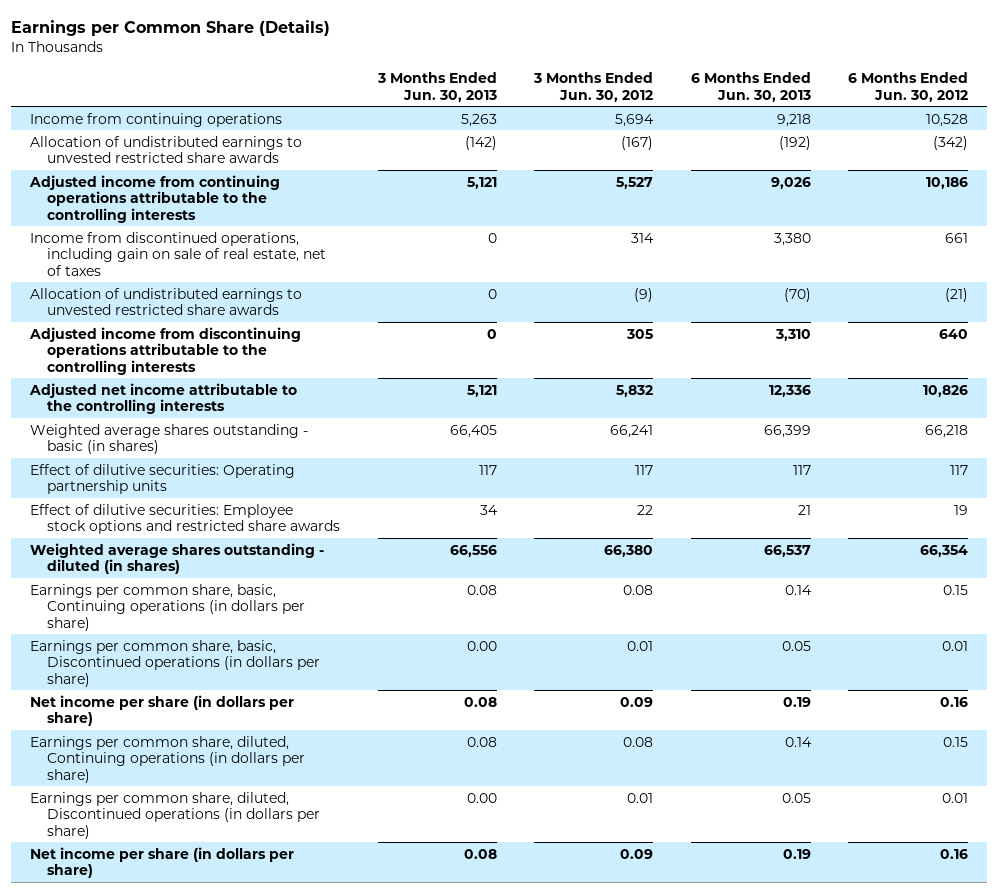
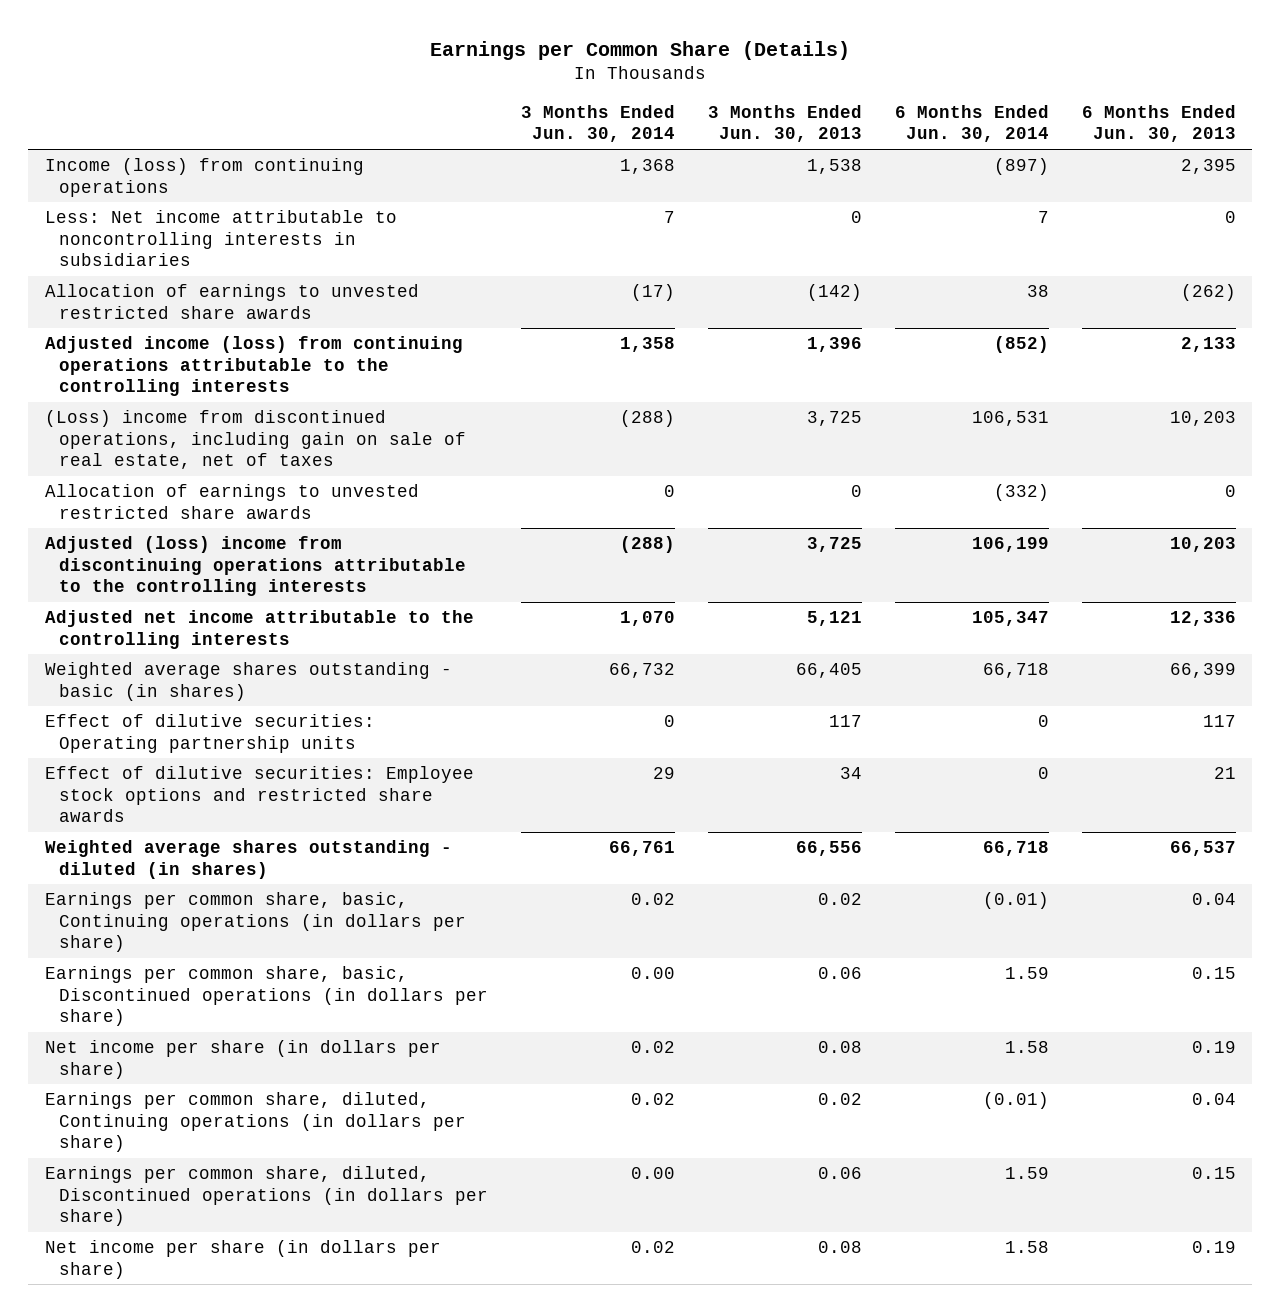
[533,71,654,102] 3 Months Ended Jun. 30, 2012 -> none
[847,71,968,102] 6 Months Ended Jun. 30, 2012 -> none
none -> [520,104,675,143] 3 Months Ended Jun. 30, 2014
none -> [894,104,1049,143] 6 Months Ended Jun. 30, 2014
[30,112,283,127] Income from continuing operations -> [44,158,364,197] Income (loss) from continuing operations
[460,113,497,127] 5,263 -> [806,159,862,175] 1,538
[776,113,811,127] 9,218 -> [1180,159,1236,175] 2,395
none -> [44,210,397,266] Less: Net income attributable to noncontrolling interests in subsidiaries
[30,135,303,164] Allocation of undistributed earnings to unvested restricted share awards -> [44,284,419,319] Allocation of earnings to unvested restricted share awards
[778,135,811,150] (192) -> [1180,284,1236,302] (262)
[29,174,281,223] Adjusted income from continuing operations attributable to the controlling interests -> [44,336,463,396] Adjusted income (loss) from continuing operations attributable to the controlling interests
[466,176,497,189] 5,121 -> [806,337,862,353] 1,396
[770,176,811,189] 9,026 -> [1180,337,1236,353] 2,133
[30,231,327,276] Income from discontinued operations, including gain on sale of real estate, net of taxes -> [44,410,466,469] (Loss) income from discontinued operations, including gain on sale of real estate, net of taxes
[487,232,497,243] 0 -> [806,411,862,427] 3,725
[773,232,811,246] 3,380 -> [1169,411,1236,427] 10,203
[30,287,303,316] Allocation of undistributed earnings to unvested restricted share awards -> [44,484,419,519] Allocation of earnings to unvested restricted share awards
[783,287,811,302] (70) -> [1224,485,1236,498] 0
[29,326,302,375] Adjusted income from discontinuing operations attributable to the controlling interests -> [44,536,466,596] Adjusted (loss) income from discontinuing operations attributable to the controlling interests
[486,328,497,339] 0 -> [806,537,862,553] 3,725
[774,328,811,341] 3,310 -> [1169,537,1236,553] 10,203
[466,584,497,595] 0.08 -> [817,893,862,906] 0.02
[784,584,812,595] 0.14 -> [1191,893,1236,906] 0.04
[466,640,497,651] 0.00 -> [817,967,862,980] 0.06
[781,640,811,651] 0.05 -> [1191,967,1236,980] 0.15
[466,736,497,747] 0.08 -> [817,1093,862,1106] 0.02
[784,736,812,747] 0.14 -> [1191,1093,1236,1106] 0.04
[466,792,497,803] 0.00 -> [817,1167,862,1180] 0.06
[781,792,811,803] 0.05 -> [1191,1167,1236,1180] 0.15

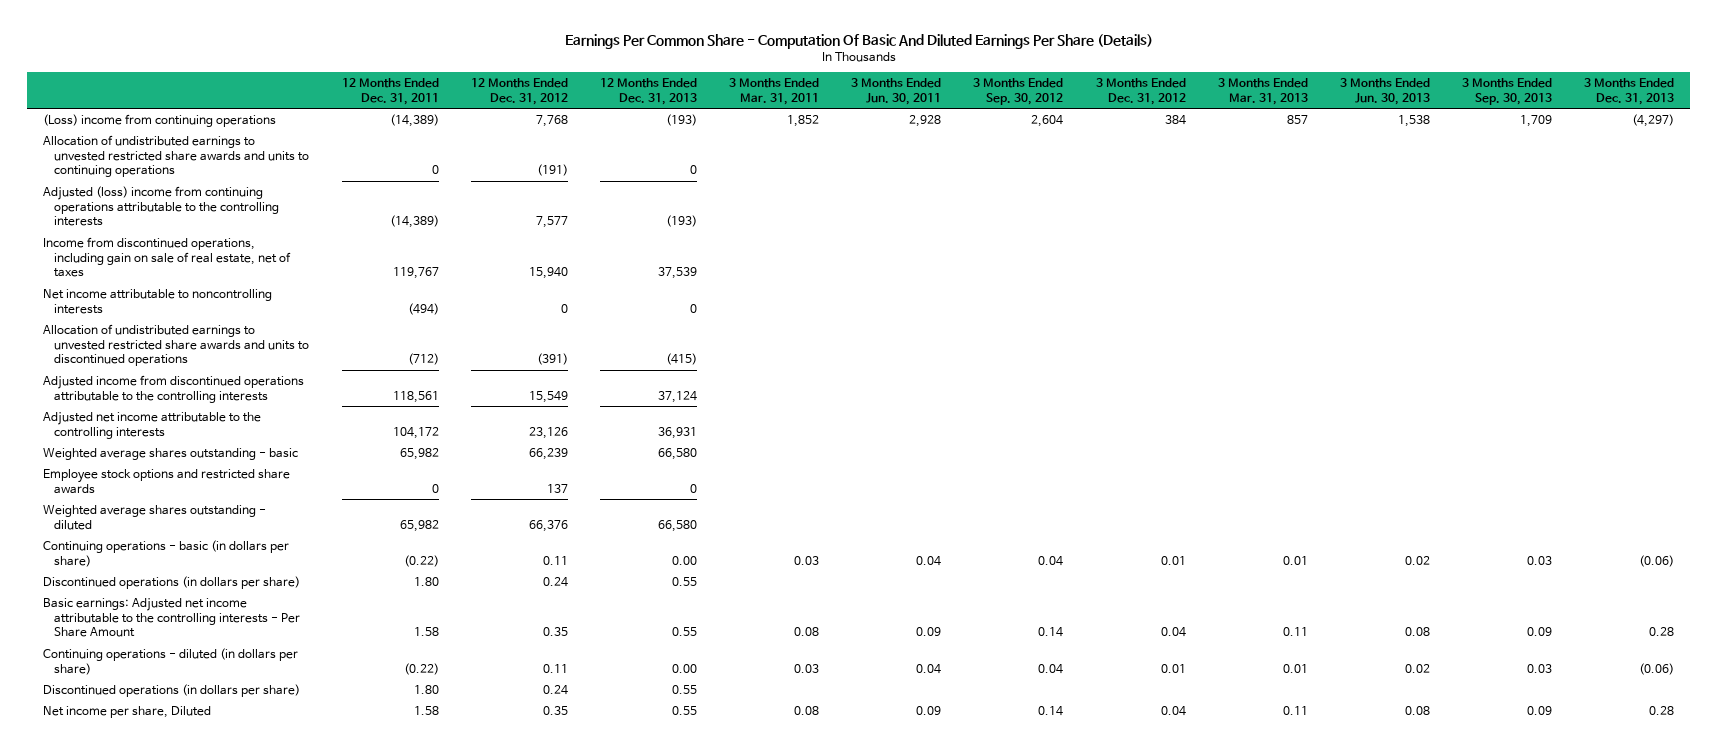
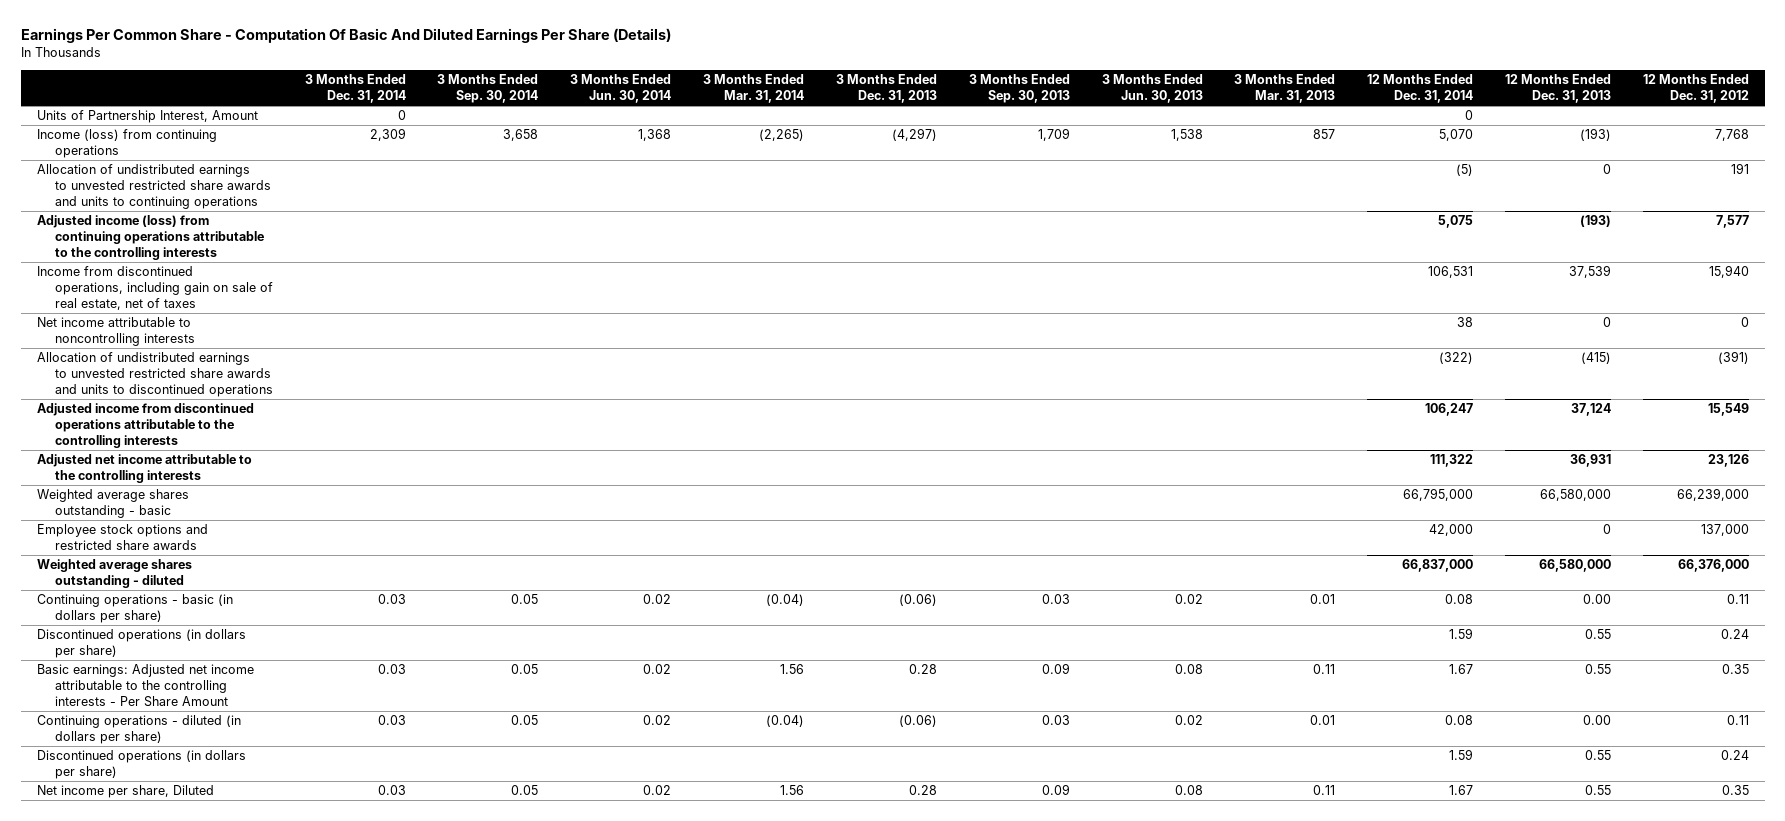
[341,78,439,105] 12 Months Ended Dec. 31, 2011 -> none
[729,78,820,105] 3 Months Ended Mar. 31, 2011 -> none
[851,78,942,105] 3 Months Ended Jun. 30, 2011 -> none
[973,78,1064,105] 3 Months Ended Sep. 30, 2012 -> none
[1095,78,1186,105] 3 Months Ended Dec. 31, 2012 -> none
none -> [304,74,406,104] 3 Months Ended Dec. 31, 2014
none -> [437,74,539,104] 3 Months Ended Sep. 30, 2014
none -> [570,74,672,104] 3 Months Ended Jun. 30, 2014
none -> [703,74,805,104] 3 Months Ended Mar. 31, 2014
none -> [1367,74,1474,104] 12 Months Ended Dec. 31, 2014
none -> [36,110,258,124] Units of Partnership Interest, Amount
[42,113,276,127] (Loss) income from continuing operations -> [36,129,217,159] Income (loss) from continuing operations
[536,164,568,177] (191) -> [1730,163,1749,175] 191
[42,185,280,227] Adjusted (loss) income from continuing operations attributable to the controlling interests -> [36,215,264,261] Adjusted income (loss) from continuing operations attributable to the controlling interests
[528,447,568,460] 66,239 -> [1676,488,1749,502] 66,239,000
[657,447,697,460] 66,580 -> [1539,489,1611,502] 66,580,000
[546,483,568,493] 137 -> [1700,524,1749,537] 137,000
[528,519,568,532] 66,376 -> [1677,559,1749,573] 66,376,000
[657,519,697,532] 66,580 -> [1538,559,1611,573] 66,580,000

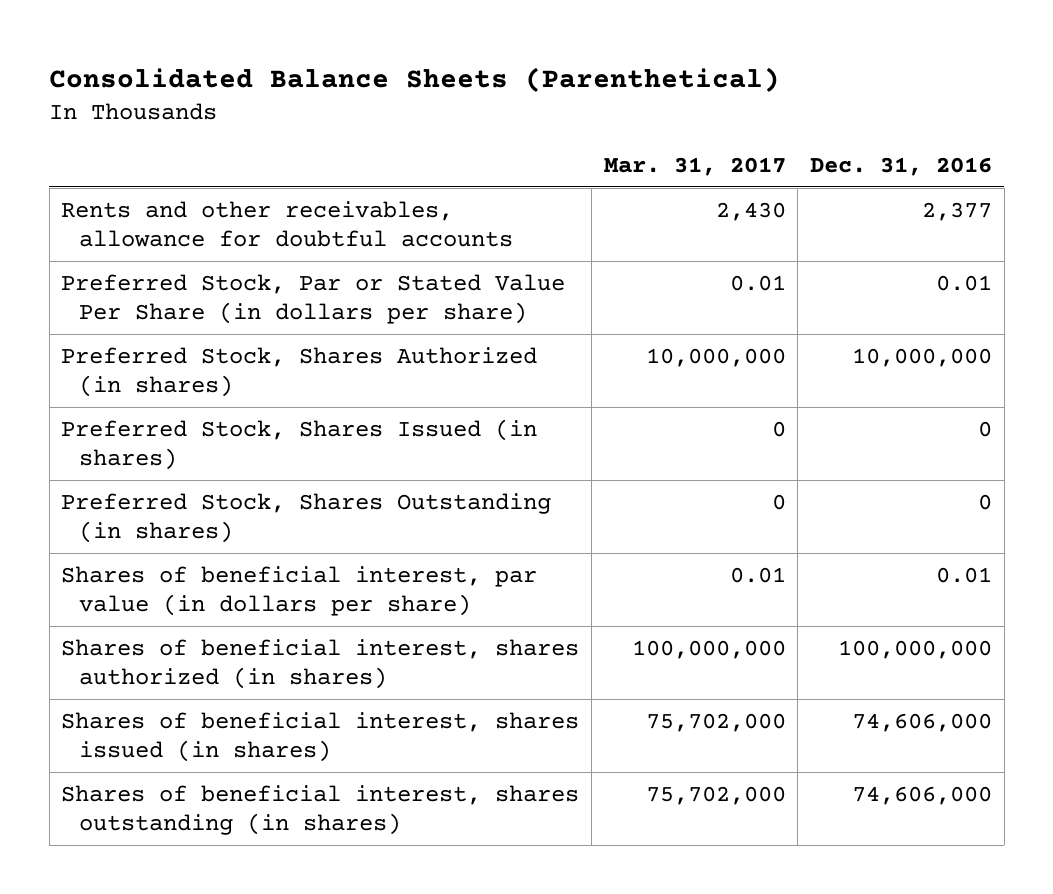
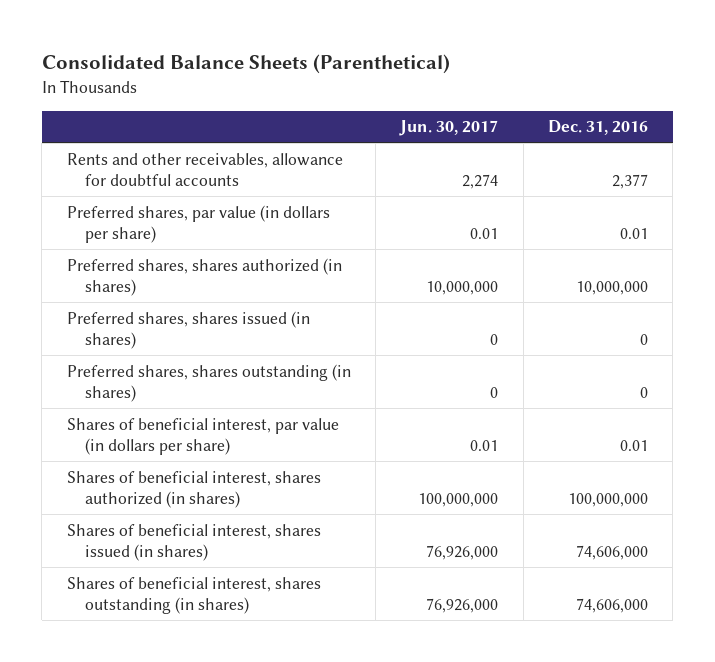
[603,157,786,177] Mar. 31, 2017 -> none
none -> [399,120,499,137] Jun. 30, 2017
[61,273,566,325] Preferred Stock, Par or Stated Value Per Share (in dollars per share) -> [66,204,330,244] Preferred shares, par value (in dollars per share)
[61,346,538,398] Preferred Stock, Shares Authorized (in shares) -> [66,257,342,297] Preferred shares, shares authorized (in shares)
[61,418,538,471] Preferred Stock, Shares Issued (in shares) -> [66,310,310,350] Preferred shares, shares issued (in shares)
[61,492,552,544] Preferred Stock, Shares Outstanding (in shares) -> [66,363,351,403] Preferred shares, shares outstanding (in shares)

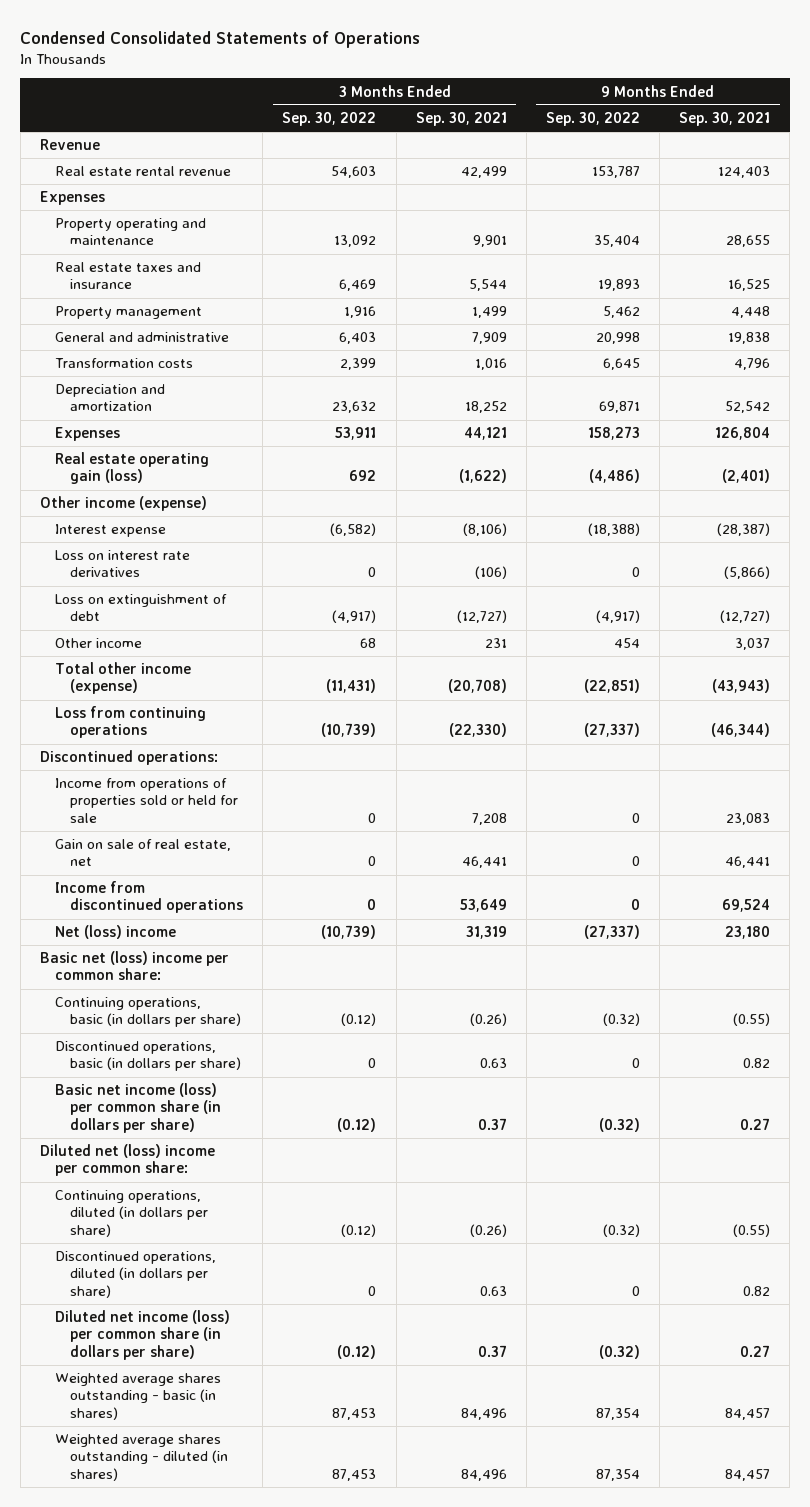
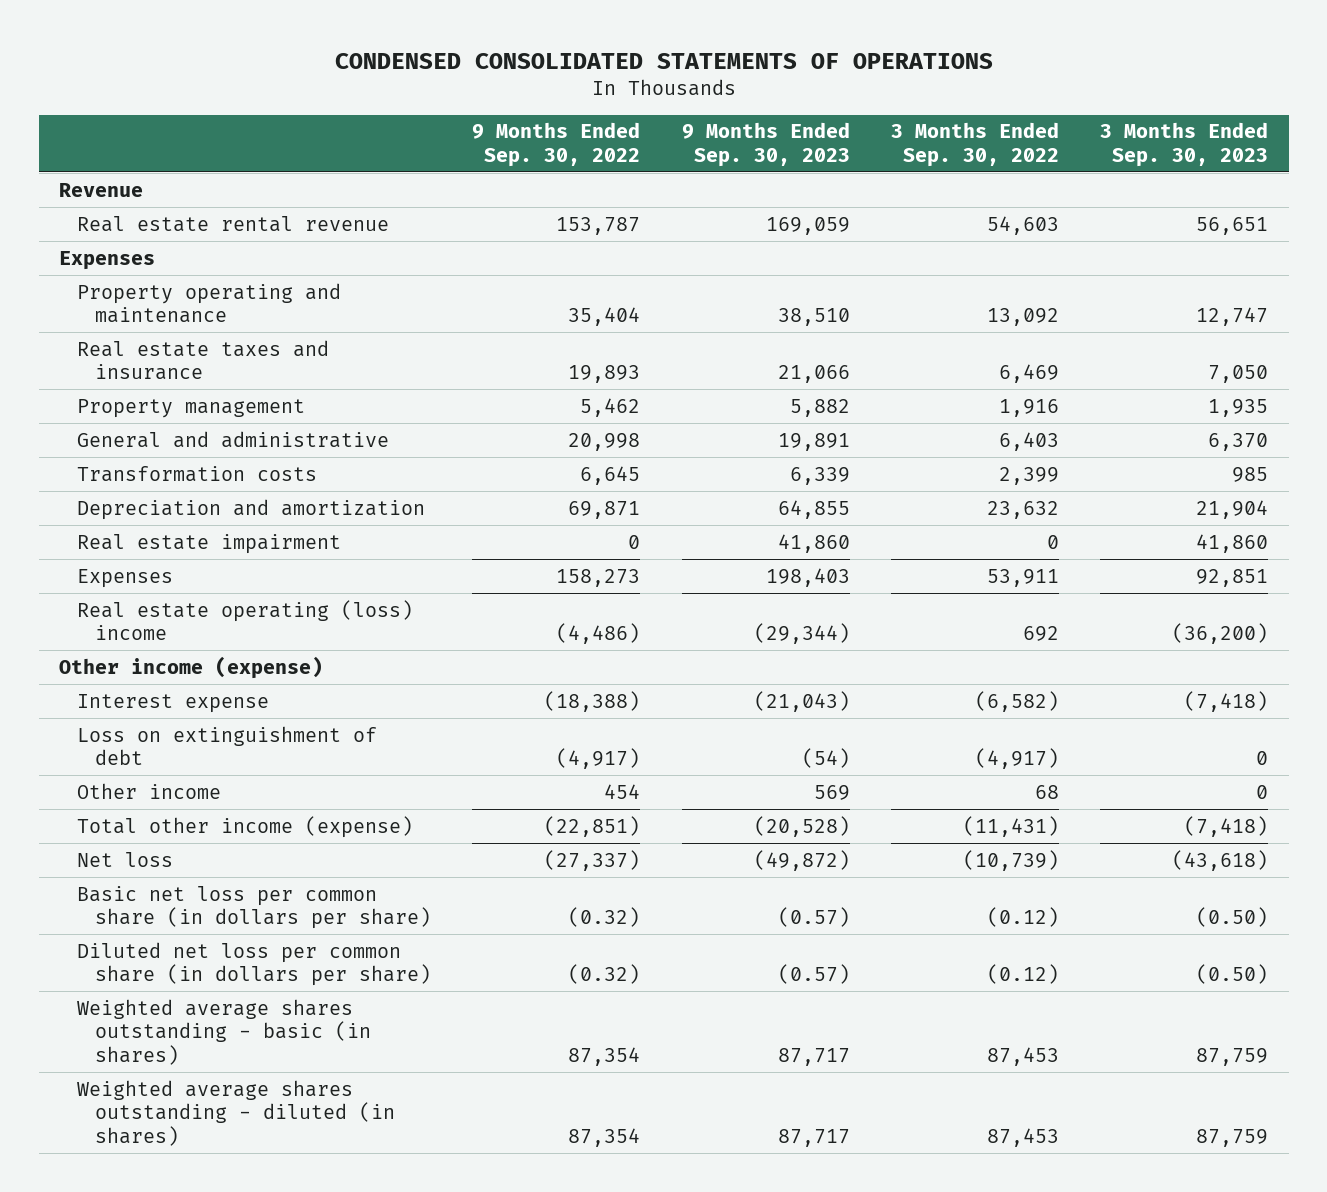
[20,30,421,48] Condensed Consolidated Statements of Operations -> [334,52,993,69] CONDENSED CONSOLIDATED STATEMENTS OF OPERATIONS
[415,112,507,127] Sep. 30, 2021 -> none
[679,112,771,127] Sep. 30, 2021 -> none
none -> [681,122,850,167] 9 Months Ended Sep. 30, 2023
none -> [1100,122,1269,167] 3 Months Ended Sep. 30, 2023
none -> [77,533,342,554] Real estate impairment
[55,452,210,485] Real estate operating gain (loss) -> [77,599,414,641] Real estate operating (loss) income
[55,550,191,578] Loss on interest rate derivatives -> none
[55,706,207,739] Loss from continuing operations -> none
[40,750,219,766] Discontinued operations: -> none
[55,778,239,823] Income from operations of properties sold or held for sale -> none
[55,839,232,867] Gain on sale of real estate, net -> none
[55,881,244,914] Income from discontinued operations -> none
[40,951,230,981] Basic net (loss) income per common share: -> none
[55,997,242,1028] Continuing operations, basic (in dollars per share) -> none
[55,1041,242,1072] Discontinued operations, basic (in dollars per share) -> none
[40,1144,216,1177] Diluted net (loss) income per common share: -> none
[55,1190,209,1237] Continuing operations, diluted (in dollars per share) -> none
[55,1251,217,1298] Discontinued operations, diluted (in dollars per share) -> none
[55,925,177,940] Net (loss) income -> [77,851,174,867] Net loss
[55,1083,222,1133] Basic net income (loss) per common share (in dollars per share) -> [77,885,431,930] Basic net loss per common share (in dollars per share)
[55,1310,231,1360] Diluted net income (loss) per common share (in dollars per share) -> [77,941,431,987] Diluted net loss per common share (in dollars per share)

